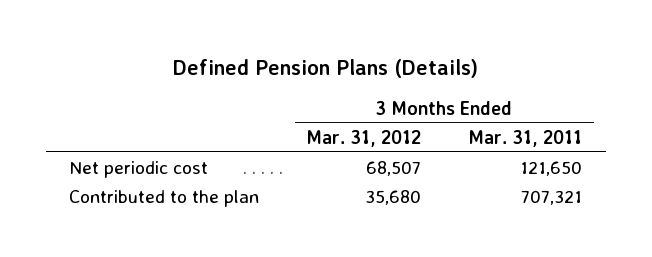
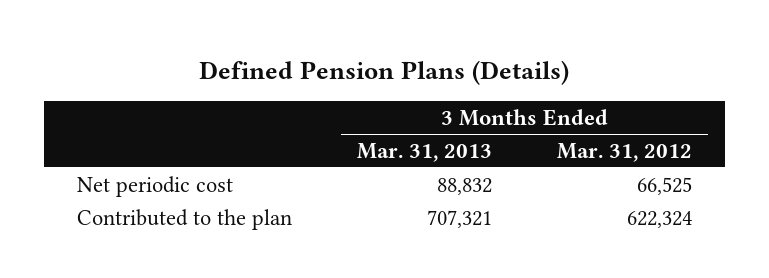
[468,129,583,147] Mar. 31, 2011 -> none
none -> [356,142,492,162] Mar. 31, 2013
[366,160,422,176] 68,507 -> [637,176,693,195] 66,525
[365,189,422,205] 35,680 -> [627,210,693,228] 622,324

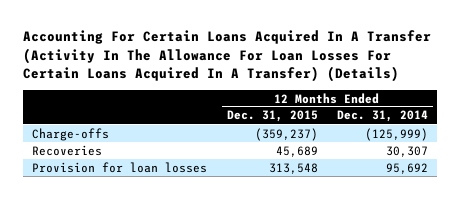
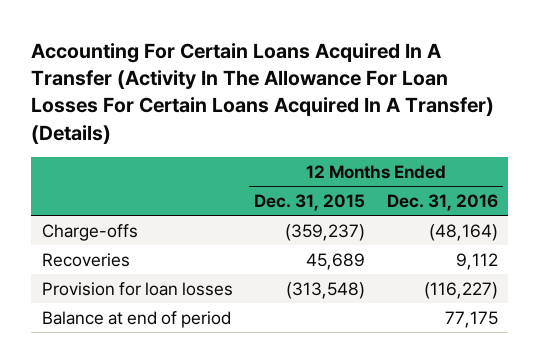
[336,110,428,123] Dec. 31, 2014 -> none
none -> [386,193,498,211] Dec. 31, 2016
[268,162,318,174] 313,548 -> [286,281,366,299] (313,548)
none -> [41,310,231,328] Balance at end of period

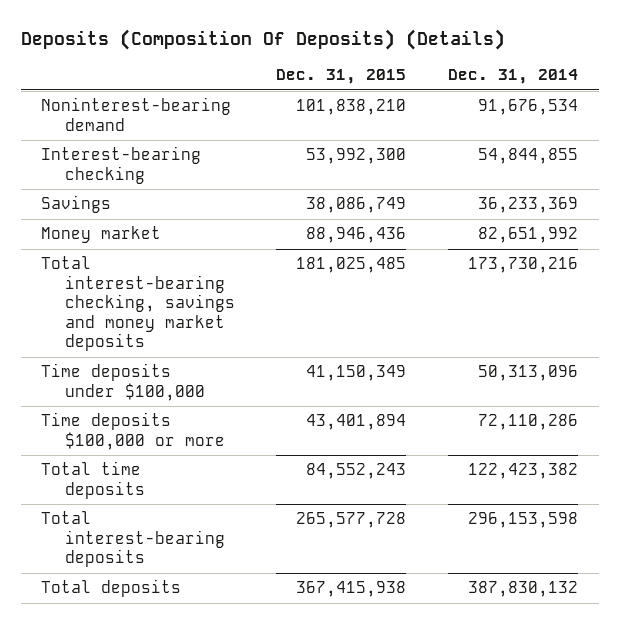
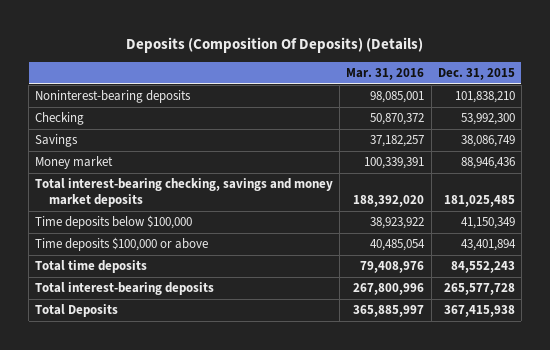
[447,69,578,85] Dec. 31, 2014 -> none
none -> [346,68,425,81] Mar. 31, 2016
[41,97,232,131] Noninterest-bearing demand -> [35,90,192,104] Noninterest-bearing deposits
[41,146,202,184] Interest-bearing checking -> [35,112,85,126] Checking
[41,363,206,401] Time deposits under $100,000 -> [35,215,193,230] Time deposits below $100,000
[41,412,226,450] Time deposits $100,000 or more -> [35,237,209,252] Time deposits $100,000 or above
[41,579,182,598] Total deposits -> [35,304,119,318] Total Deposits

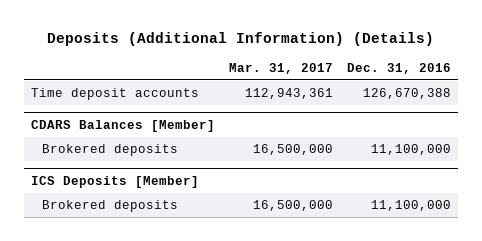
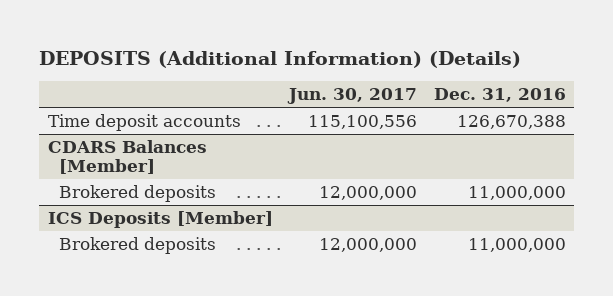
[46,32,434,47] Deposits (Additional Information) (Details) -> [39,50,522,68] DEPOSITS (Additional Information) (Details)
[228,63,333,75] Mar. 31, 2017 -> none
none -> [287,88,418,105] Jun. 30, 2017
[370,144,451,156] 11,100,000 -> [467,186,566,201] 11,000,000
[370,200,451,212] 11,100,000 -> [467,238,566,253] 11,000,000

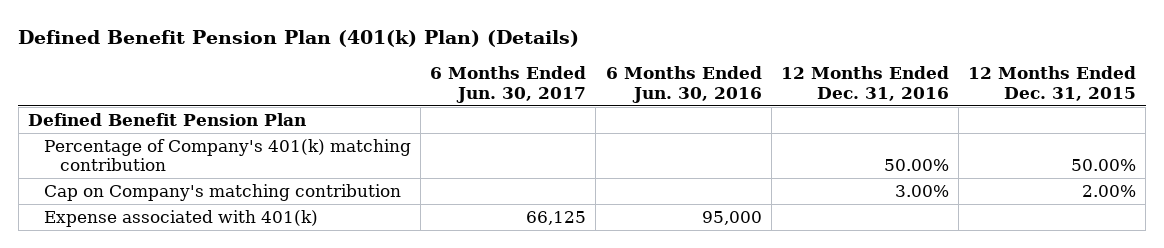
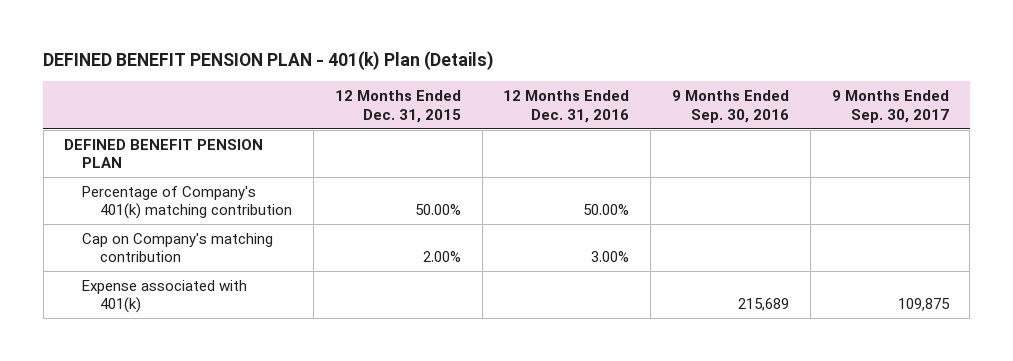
[18,30,580,48] Defined Benefit Pension Plan (401(k) Plan) (Details) -> [43,51,495,71] DEFINED BENEFIT PENSION PLAN - 401(k) Plan (Details)
[430,66,587,103] 6 Months Ended Jun. 30, 2017 -> none
[605,66,762,103] 6 Months Ended Jun. 30, 2016 -> none
none -> [672,90,790,123] 9 Months Ended Sep. 30, 2016
none -> [831,90,949,123] 9 Months Ended Sep. 30, 2017
[28,112,307,126] Defined Benefit Pension Plan -> [64,138,264,169] DEFINED BENEFIT PENSION PLAN

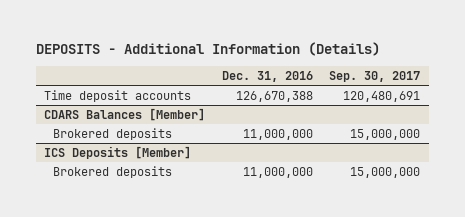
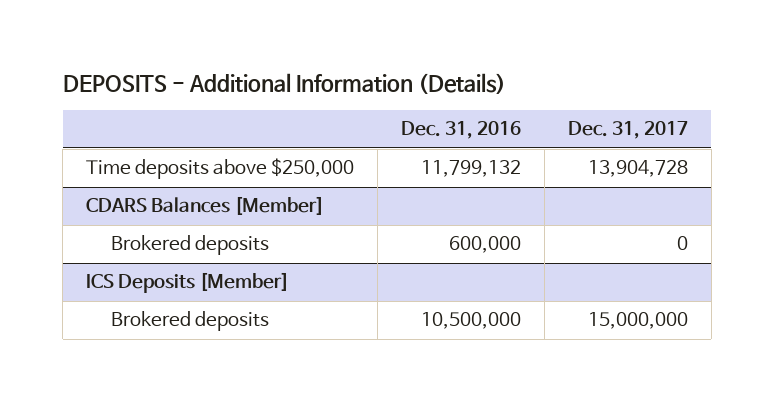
[329,71,421,83] Sep. 30, 2017 -> none
none -> [567,121,688,140] Dec. 31, 2017
[44,89,192,102] Time deposit accounts -> none
none -> [86,158,355,180] Time deposits above $250,000
[242,128,313,140] 11,000,000 -> [448,236,521,254] 600,000
[242,166,313,178] 11,000,000 -> [420,312,521,330] 10,500,000

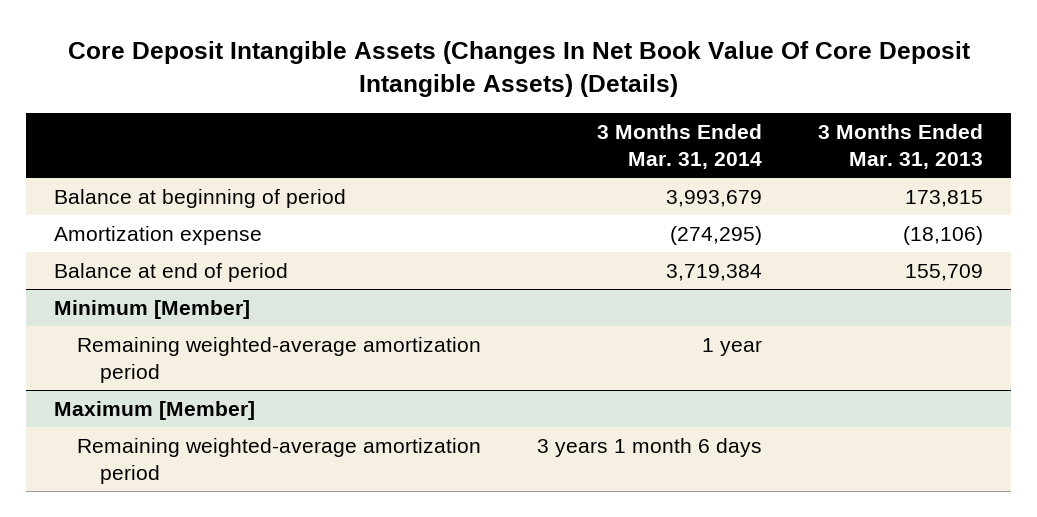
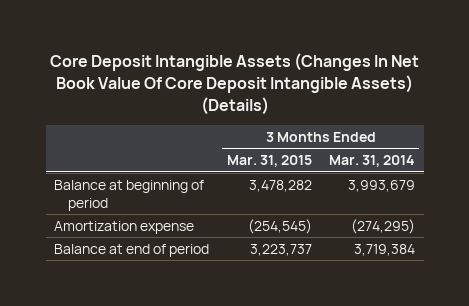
[818,123,984,169] 3 Months Ended Mar. 31, 2013 -> none
none -> [226,154,312,167] Mar. 31, 2015
[54,299,251,319] Minimum [Member] -> none
[76,336,481,383] Remaining weighted-average amortization period -> none
[54,400,256,420] Maximum [Member] -> none
[76,437,481,484] Remaining weighted-average amortization period -> none

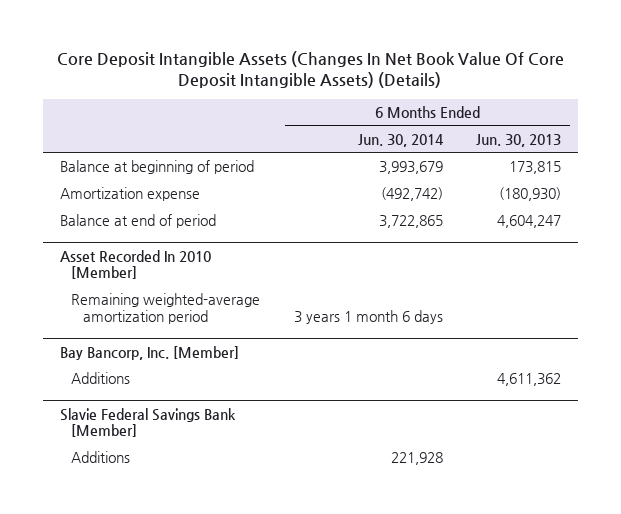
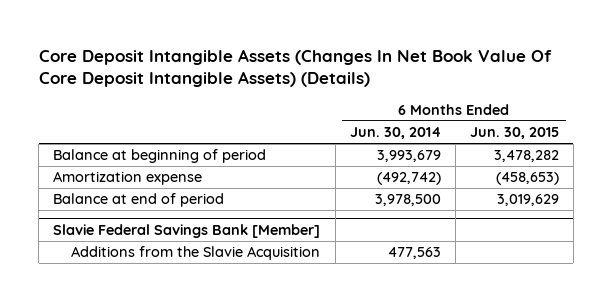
[476,133,562,147] Jun. 30, 2013 -> none
none -> [469,127,559,140] Jun. 30, 2015
[59,249,211,280] Asset Recorded In 2010 [Member] -> none
[71,293,261,325] Remaining weighted-average amortization period -> none
[59,345,239,360] Bay Bancorp, Inc. [Member] -> none
[71,372,131,385] Additions -> none
[378,215,443,229] 3,722,865 -> [374,194,441,207] 3,978,500
[71,451,131,464] Additions -> [71,246,321,261] Additions from the Slavie Acquisition
[390,452,443,466] 221,928 -> [387,247,441,260] 477,563

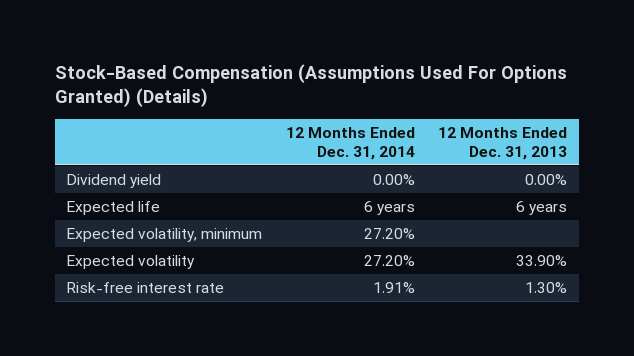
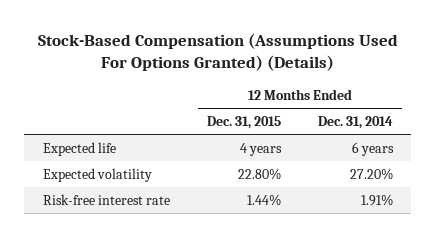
[438,126,568,160] 12 Months Ended Dec. 31, 2013 -> none
none -> [206,116,281,130] Dec. 31, 2015
[66,174,162,189] Dividend yield -> none
[66,228,263,243] Expected volatility, minimum -> none

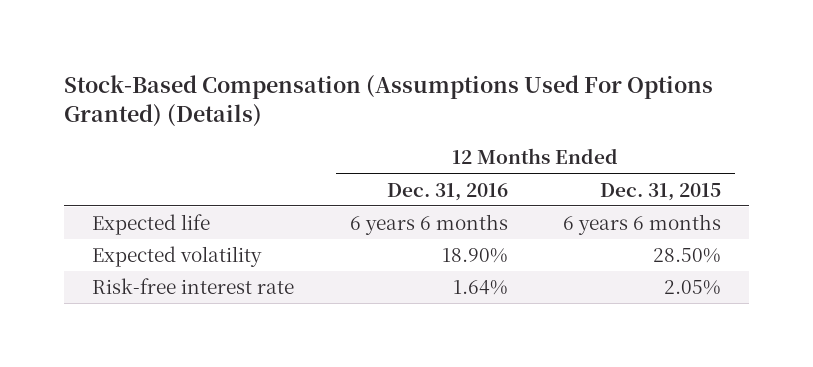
[317,116,393,130] Dec. 31, 2014 -> none
none -> [386,182,508,201] Dec. 31, 2016
[239,142,282,156] 4 years -> [563,214,722,236] 6 years 6 months
[237,167,281,180] 22.80% -> [653,248,722,264] 28.50%
[246,193,281,206] 1.44% -> [664,280,722,296] 2.05%

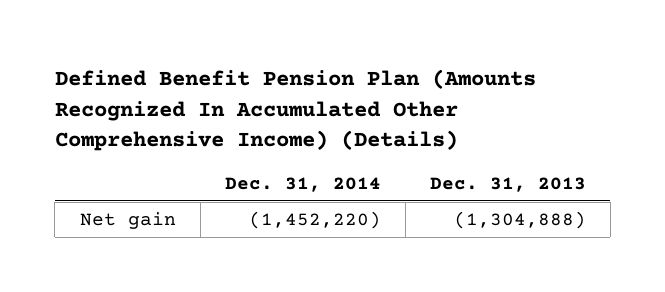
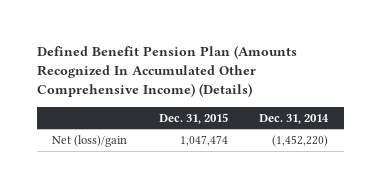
[429,176,586,192] Dec. 31, 2013 -> none
none -> [158,112,228,124] Dec. 31, 2015
[79,212,176,230] Net gain -> [52,134,128,147] Net (loss)/gain

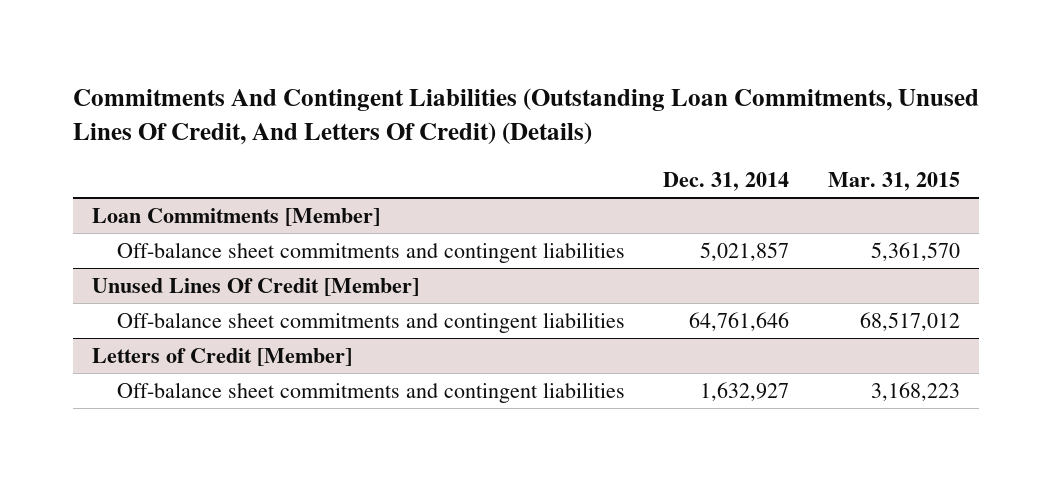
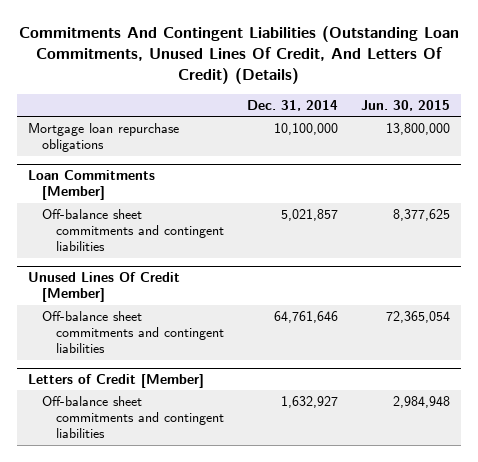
[827,172,960,192] Mar. 31, 2015 -> none
none -> [360,99,450,111] Jun. 30, 2015
none -> [28,122,180,153] Mortgage loan repurchase obligations

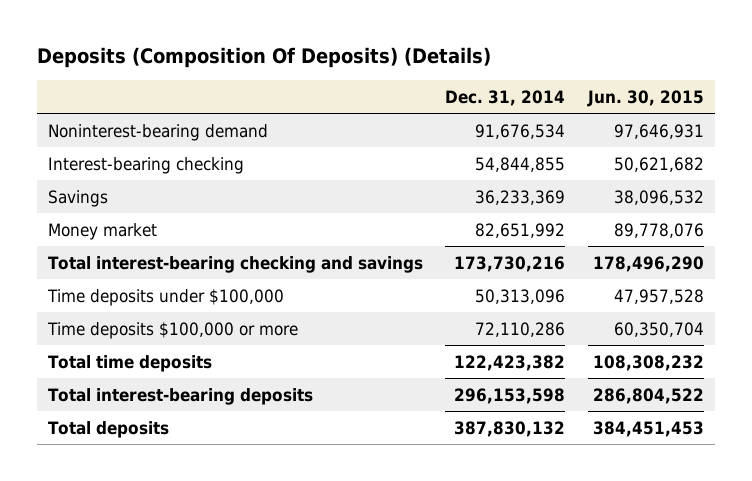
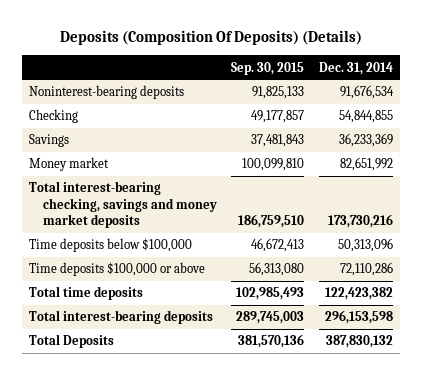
[586,90,704,108] Jun. 30, 2015 -> none
none -> [231,61,305,75] Sep. 30, 2015
[47,123,268,141] Noninterest-bearing demand -> [29,85,185,100] Noninterest-bearing deposits
[47,156,244,174] Interest-bearing checking -> [29,109,79,124] Checking
[47,255,423,273] Total interest-bearing checking and savings -> [29,181,217,229] Total interest-bearing checking, savings and money market deposits
[46,288,284,306] Time deposits under $100,000 -> [29,238,193,253] Time deposits below $100,000
[46,321,298,339] Time deposits $100,000 or more -> [29,262,206,277] Time deposits $100,000 or above
[47,420,169,438] Total deposits -> [29,334,115,349] Total Deposits

